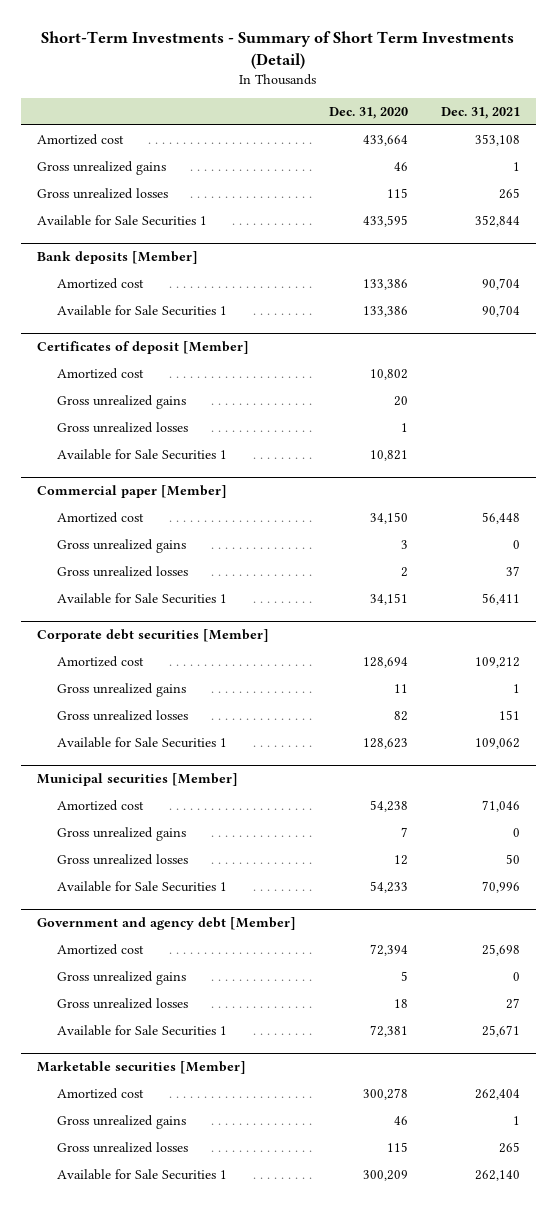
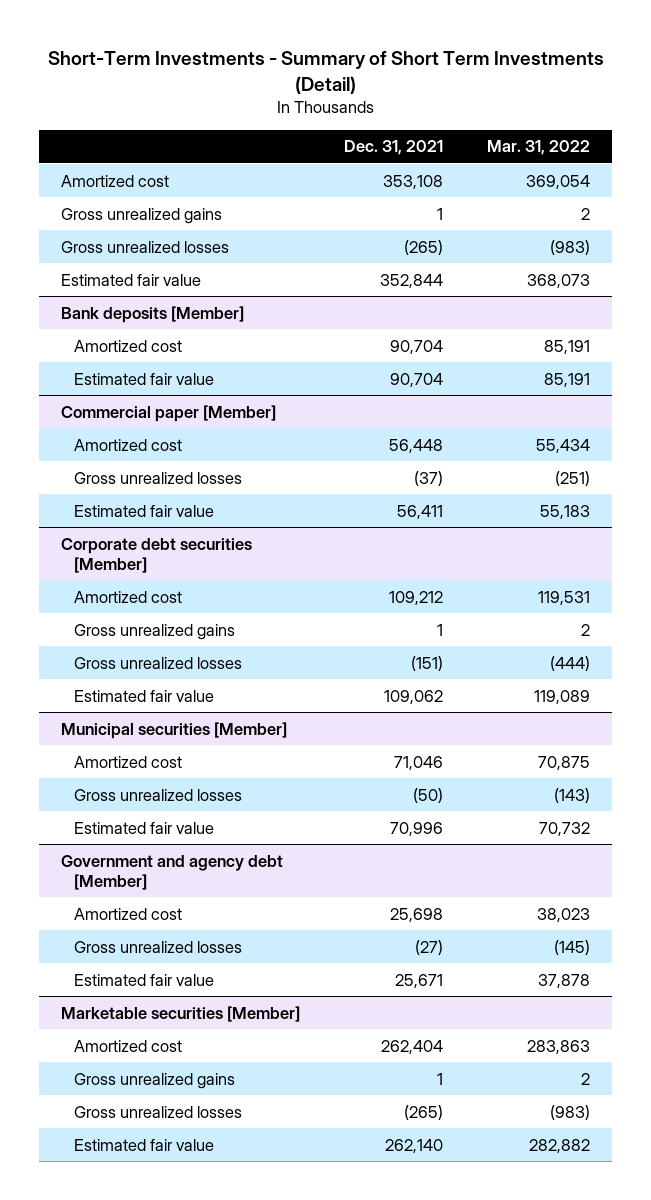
[328,107,408,120] Dec. 31, 2020 -> none
none -> [487,140,591,156] Mar. 31, 2022
[498,187,520,199] 265 -> [404,239,444,255] (265)
[36,214,207,226] Available for Sale Securities 1 -> [60,273,201,286] Estimated fair value
[36,340,249,354] Certificates of deposit [Member] -> none
[56,367,144,379] Amortized cost -> none
[56,394,186,409] Gross unrealized gains -> none
[56,421,188,433] Gross unrealized losses -> none
[56,448,227,460] Available for Sale Securities 1 -> none
[56,304,227,316] Available for Sale Securities 1 -> [74,372,215,385] Estimated fair value
[56,538,186,553] Gross unrealized gains -> none
[505,565,520,576] 37 -> [414,470,444,486] (37)
[56,592,227,604] Available for Sale Securities 1 -> [74,504,215,517] Estimated fair value
[498,709,520,720] 151 -> [411,655,444,671] (151)
[56,736,227,748] Available for Sale Securities 1 -> [74,689,215,702] Estimated fair value
[56,826,186,841] Gross unrealized gains -> none
[505,853,520,864] 50 -> [413,787,444,803] (50)
[56,880,227,892] Available for Sale Securities 1 -> [74,821,215,834] Estimated fair value
[56,970,186,985] Gross unrealized gains -> none
[505,997,520,1009] 27 -> [415,939,444,955] (27)
[56,1024,227,1036] Available for Sale Securities 1 -> [74,973,215,986] Estimated fair value
[498,1141,520,1153] 265 -> [404,1104,444,1120] (265)
[56,1168,227,1180] Available for Sale Securities 1 -> [74,1138,215,1151] Estimated fair value

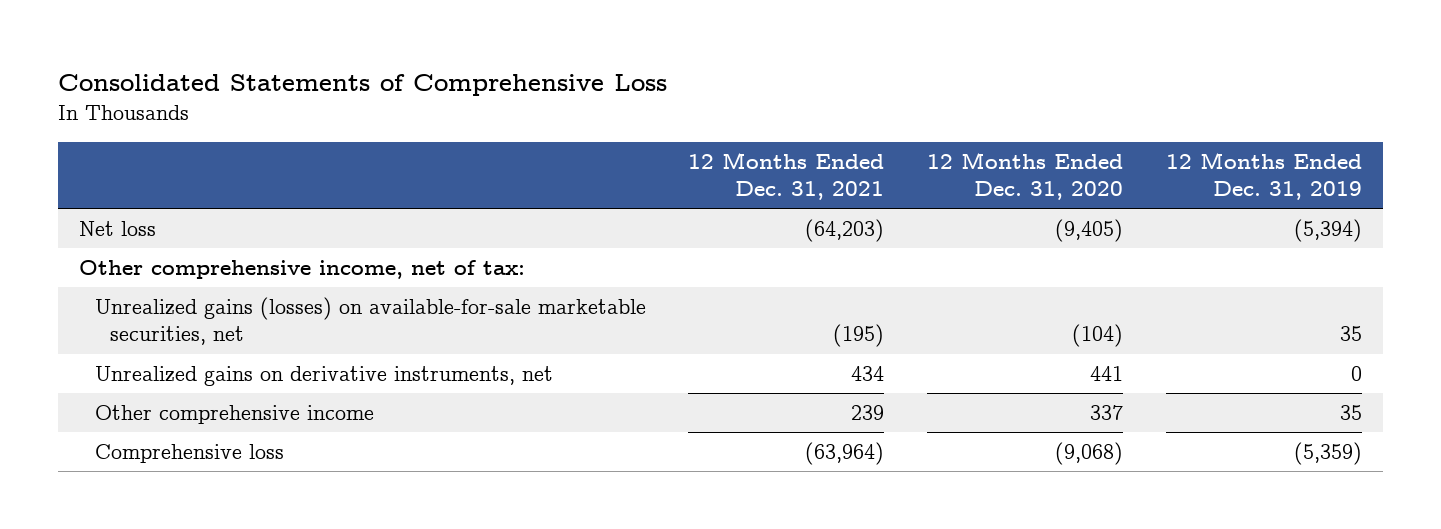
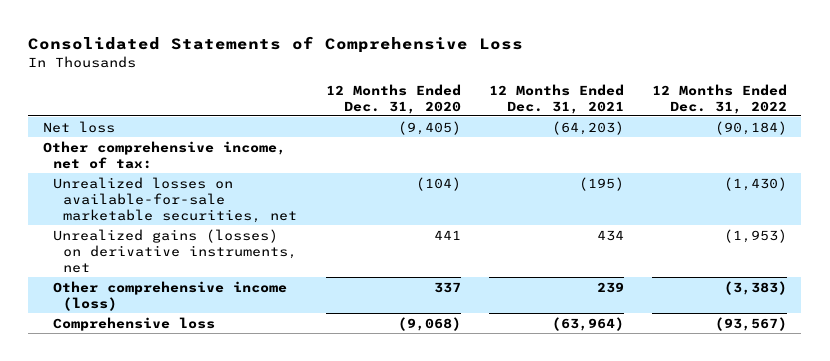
[1165,152,1362,201] 12 Months Ended Dec. 31, 2019 -> none
none -> [652,83,788,114] 12 Months Ended Dec. 31, 2022
[94,297,646,346] Unrealized gains (losses) on available-for-sale marketable securities, net -> [52,176,298,223] Unrealized losses on available-for-sale marketable securities, net
[94,366,553,387] Unrealized gains on derivative instruments, net -> [52,228,298,273] Unrealized gains (losses) on derivative instruments, net
[94,405,374,425] Other comprehensive income -> [52,280,287,311] Other comprehensive income (loss)

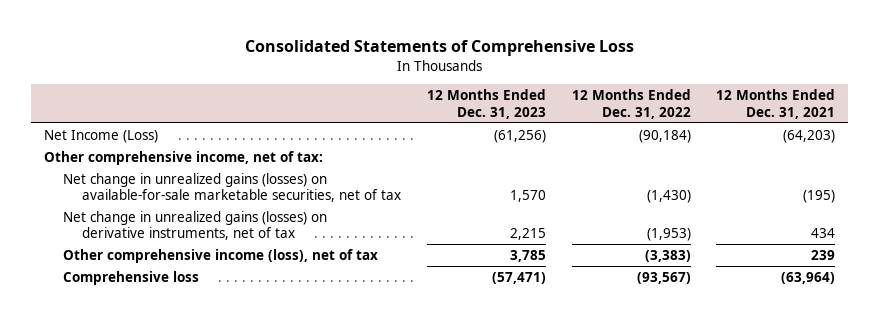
[325,83,461,114] 12 Months Ended Dec. 31, 2020 -> none
none -> [426,89,546,119] 12 Months Ended Dec. 31, 2023
[42,120,115,133] Net loss -> [43,129,158,143] Net Income (Loss)
[52,176,298,223] Unrealized losses on available-for-sale marketable securities, net -> [62,172,401,203] Net change in unrealized gains (losses) on available-for-sale marketable securities, net of tax
[52,228,298,273] Unrealized gains (losses) on derivative instruments, net -> [62,210,327,241] Net change in unrealized gains (losses) on derivative instruments, net of tax
[52,280,287,311] Other comprehensive income (loss) -> [62,248,378,263] Other comprehensive income (loss), net of tax

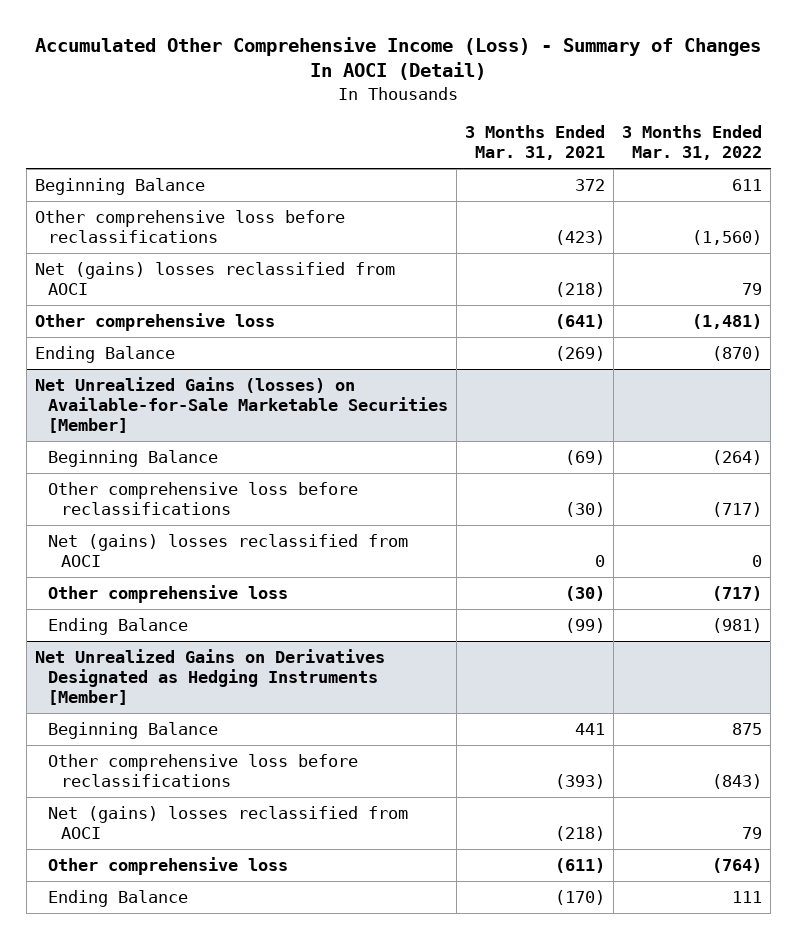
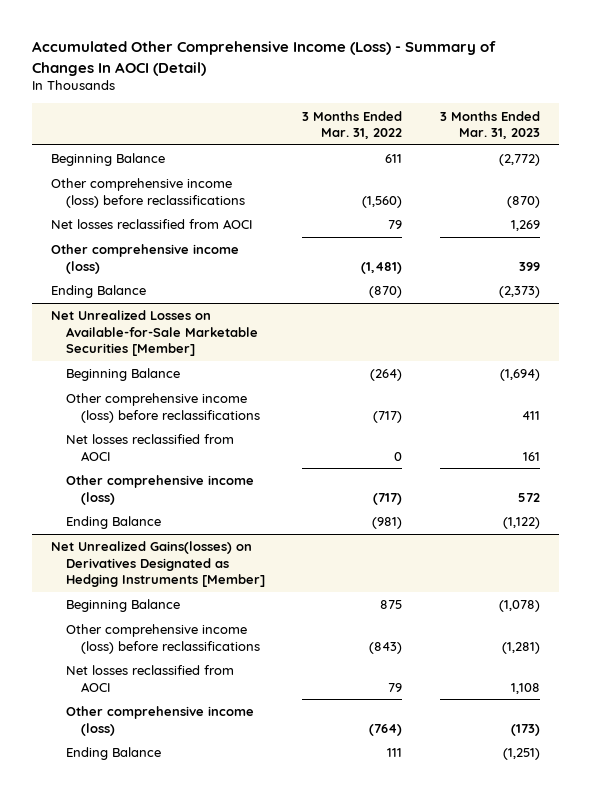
[464,125,605,161] 3 Months Ended Mar. 31, 2021 -> none
none -> [439,110,540,139] 3 Months Ended Mar. 31, 2023
[34,210,345,244] Other comprehensive loss before reclassifications -> [50,178,245,208] Other comprehensive income (loss) before reclassifications
[34,262,395,296] Net (gains) losses reclassified from AOCI -> [50,219,252,230] Net losses reclassified from AOCI
[34,313,275,332] Other comprehensive loss -> [50,244,239,274] Other comprehensive income (loss)
[34,377,448,434] Net Unrealized Gains (losses) on Available-for-Sale Marketable Securities [Member] -> [50,310,258,356] Net Unrealized Losses on Available-for-Sale Marketable Securities [Member]
[47,482,358,516] Other comprehensive loss before reclassifications -> [65,393,260,423] Other comprehensive income (loss) before reclassifications
[47,534,408,568] Net (gains) losses reclassified from AOCI -> [65,434,234,461] Net losses reclassified from AOCI
[47,585,288,604] Other comprehensive loss -> [65,475,254,505] Other comprehensive income (loss)
[34,649,385,706] Net Unrealized Gains on Derivatives Designated as Hedging Instruments [Member] -> [50,541,265,587] Net Unrealized Gains(losses) on Derivatives Designated as Hedging Instruments [Member]
[47,754,358,788] Other comprehensive loss before reclassifications -> [65,624,260,654] Other comprehensive income (loss) before reclassifications
[47,806,408,840] Net (gains) losses reclassified from AOCI -> [65,665,234,692] Net losses reclassified from AOCI
[47,857,288,876] Other comprehensive loss -> [65,706,254,736] Other comprehensive income (loss)

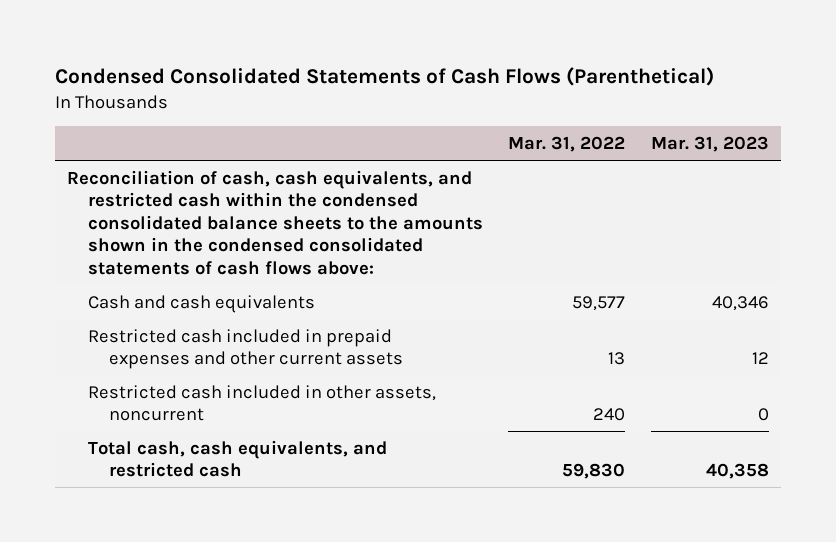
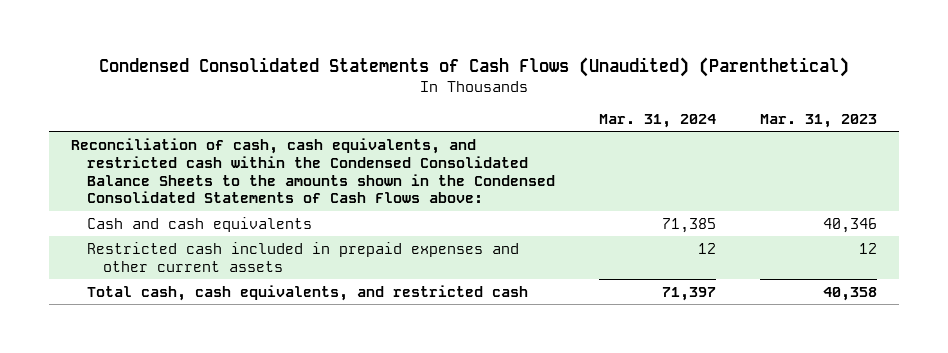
[54,67,714,87] Condensed Consolidated Statements of Cash Flows (Parenthetical) -> [98,56,849,77] Condensed Consolidated Statements of Cash Flows (Unaudited) (Parenthetical)
[508,136,626,153] Mar. 31, 2022 -> none
none -> [598,114,716,129] Mar. 31, 2024
[67,169,484,275] Reconciliation of cash, cash equivalents, and restricted cash within the condensed consolidated balance sheets to the amounts shown in the condensed consolidated statements of cash flows above: -> [70,137,555,204] Reconciliation of cash, cash equivalents, and restricted cash within the Condensed Consolidated Balance Sheets to the amounts shown in the Condensed Consolidated Statements of Cash Flows above:
[88,384,437,422] Restricted cash included in other assets, noncurrent -> none

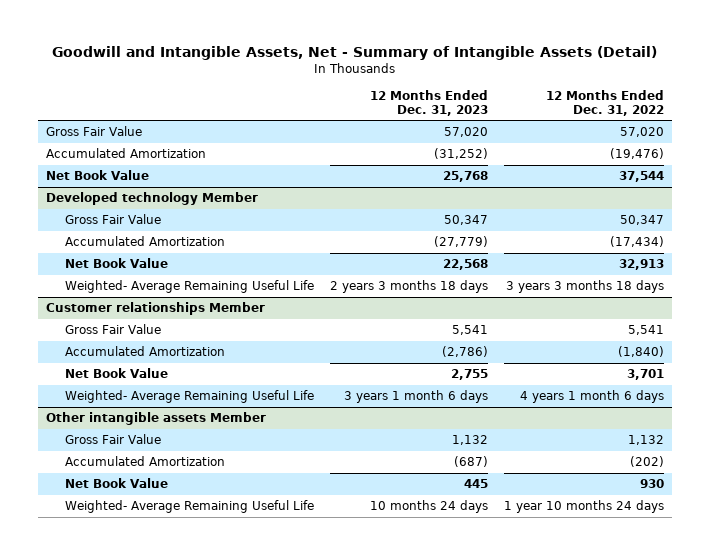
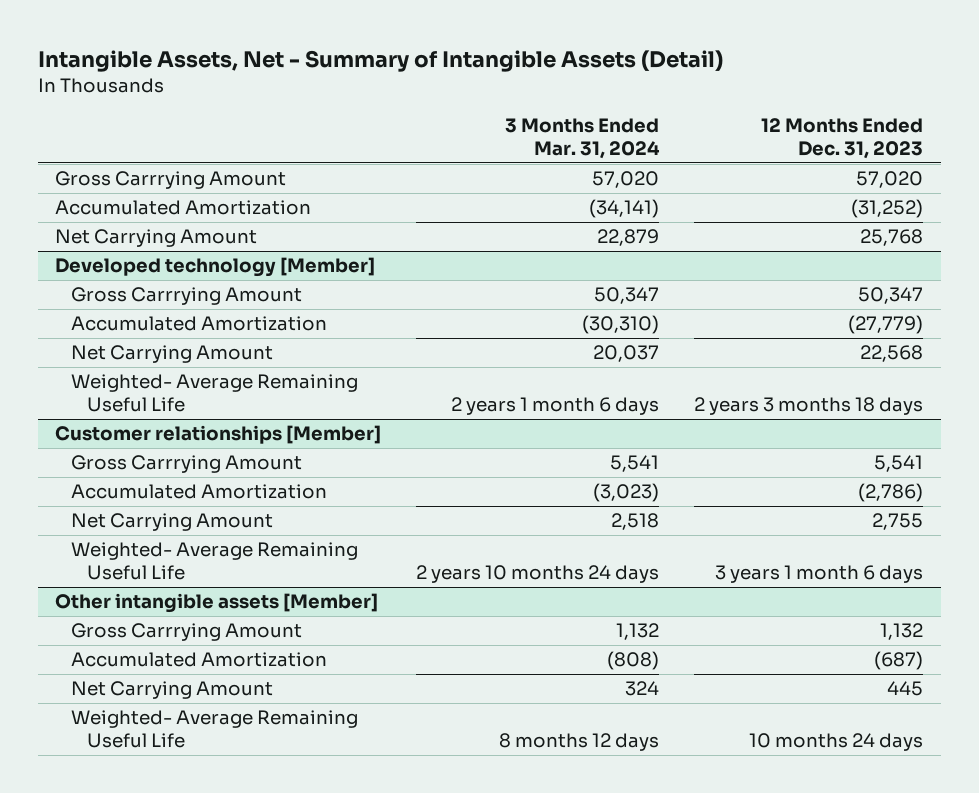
[52,45,658,60] Goodwill and Intangible Assets, Net - Summary of Intangible Assets (Detail) -> [37,49,723,72] Intangible Assets, Net - Summary of Intangible Assets (Detail)
[546,89,665,116] 12 Months Ended Dec. 31, 2022 -> none
none -> [505,118,661,159] 3 Months Ended Mar. 31, 2024
[46,126,143,137] Gross Fair Value -> [55,171,287,190] Gross Carrrying Amount
[46,170,150,181] Net Book Value -> [55,229,258,248] Net Carrying Amount
[46,192,259,206] Developed technology Member -> [55,257,376,278] Developed technology [Member]
[65,214,162,225] Gross Fair Value -> [70,287,302,306] Gross Carrrying Amount
[65,258,169,269] Net Book Value -> [70,345,273,364] Net Carrying Amount
[46,302,266,316] Customer relationships Member -> [55,425,382,445] Customer relationships [Member]
[65,324,162,335] Gross Fair Value -> [70,455,302,474] Gross Carrrying Amount
[65,368,169,379] Net Book Value -> [70,513,273,532] Net Carrying Amount
[46,412,267,426] Other intangible assets Member -> [55,593,379,614] Other intangible assets [Member]
[65,434,162,445] Gross Fair Value -> [70,623,302,642] Gross Carrrying Amount
[65,478,169,489] Net Book Value -> [70,681,273,700] Net Carrying Amount

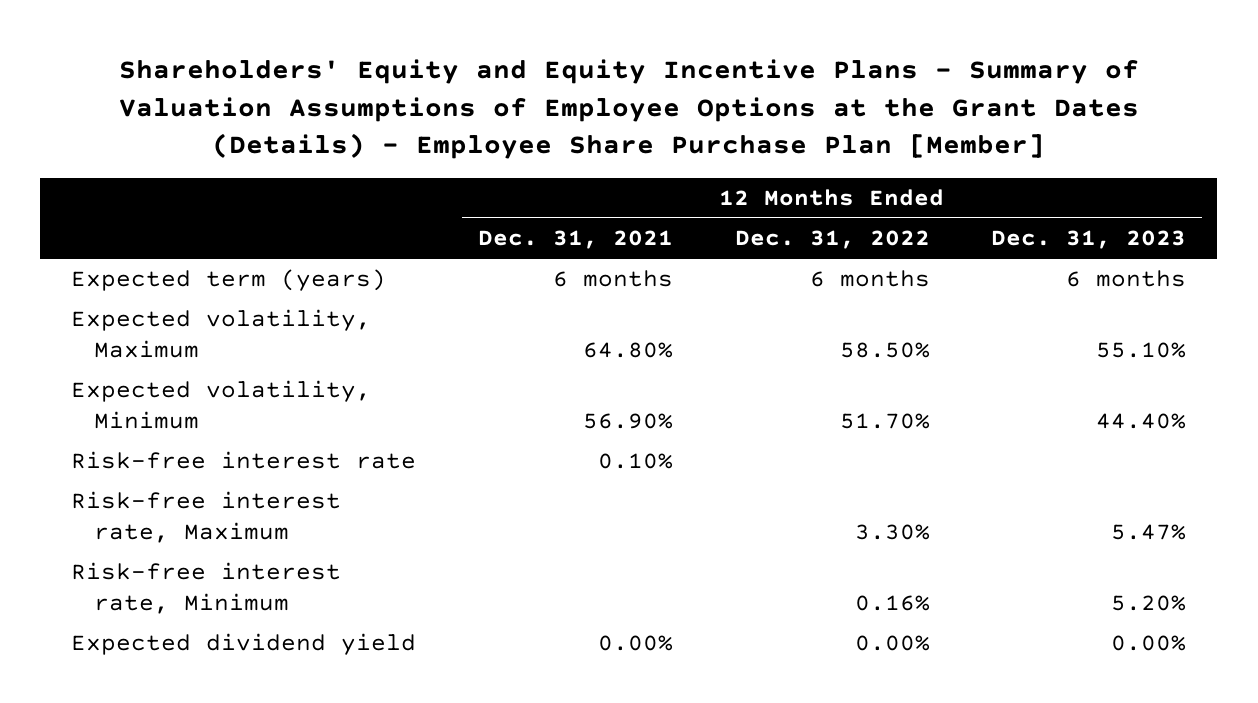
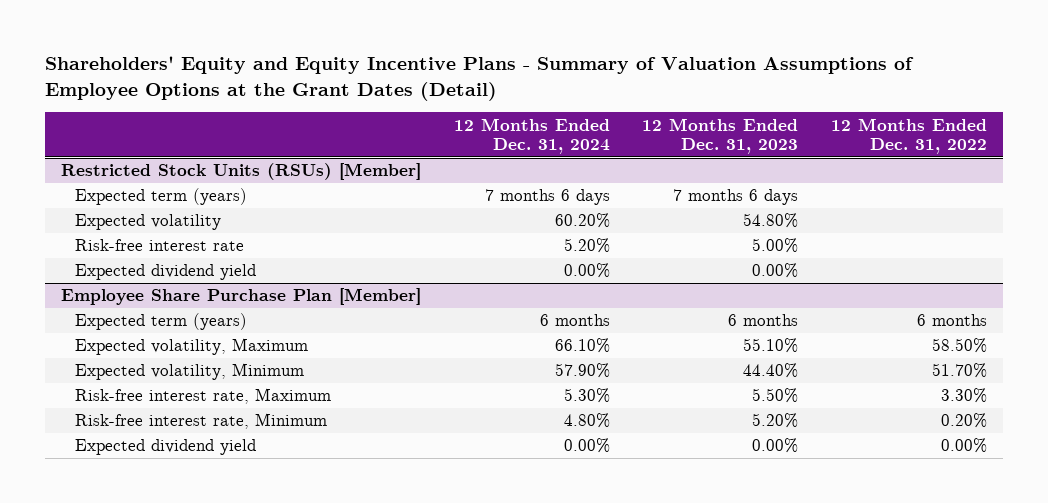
[118,58,1139,160] Shareholders' Equity and Equity Incentive Plans - Summary of Valuation Assumptions of Employee Options at the Grant Dates (Details) - Employee Share Purchase Plan [Member] -> [44,56,914,101] Shareholders' Equity and Equity Incentive Plans - Summary of Valuation Assumptions of Employee Options at the Grant Dates (Detail)
[477,230,673,250] Dec. 31, 2021 -> none
none -> [453,117,610,154] 12 Months Ended Dec. 31, 2024
none -> [60,163,421,181] Restricted Stock Units (RSUs) [Member]
none -> [74,188,247,206] Expected term (years)
none -> [74,214,221,231] Expected volatility
none -> [74,239,244,252] Risk-free interest rate
none -> [74,264,256,281] Expected dividend yield
none -> [60,288,421,306] Employee Share Purchase Plan [Member]
[71,451,417,470] Risk-free interest rate -> none
[1111,523,1187,540] 5.47% -> [752,388,799,404] 5.50%
[854,594,930,611] 0.16% -> [940,413,987,429] 0.20%

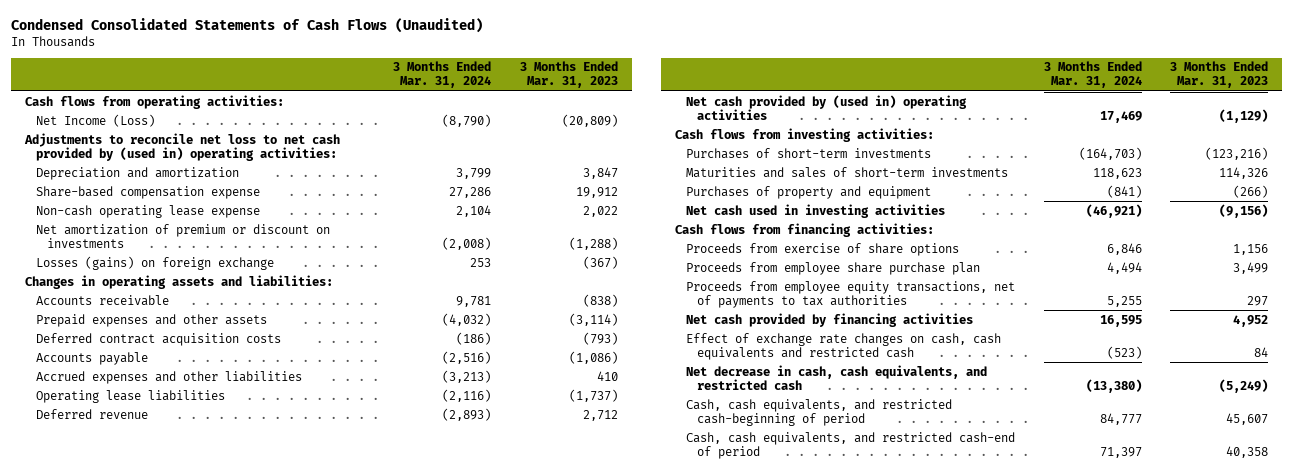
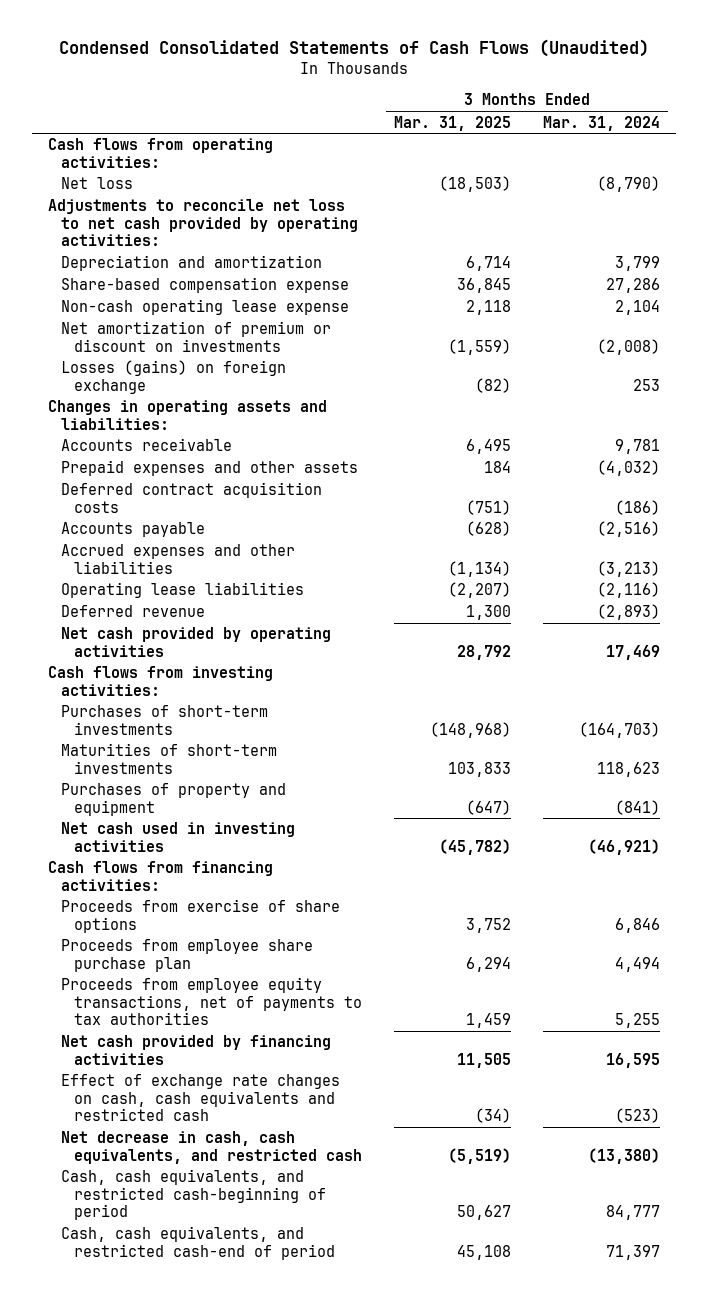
[519,61,618,89] 3 Months Ended Mar. 31, 2023 -> none
none -> [394,115,512,131] Mar. 31, 2025
[36,113,156,127] Net Income (Loss) -> [61,177,134,190] Net loss
[24,132,341,161] Adjustments to reconcile net loss to net cash provided by (used in) operating activities: -> [47,199,359,247] Adjustments to reconcile net loss to net cash provided by operating activities:
[686,94,968,120] Net cash provided by (used in) operating activities -> [61,627,332,657] Net cash provided by operating activities
[686,166,1009,178] Maturities and sales of short-term investments -> [61,743,278,774] Maturities of short-term investments

